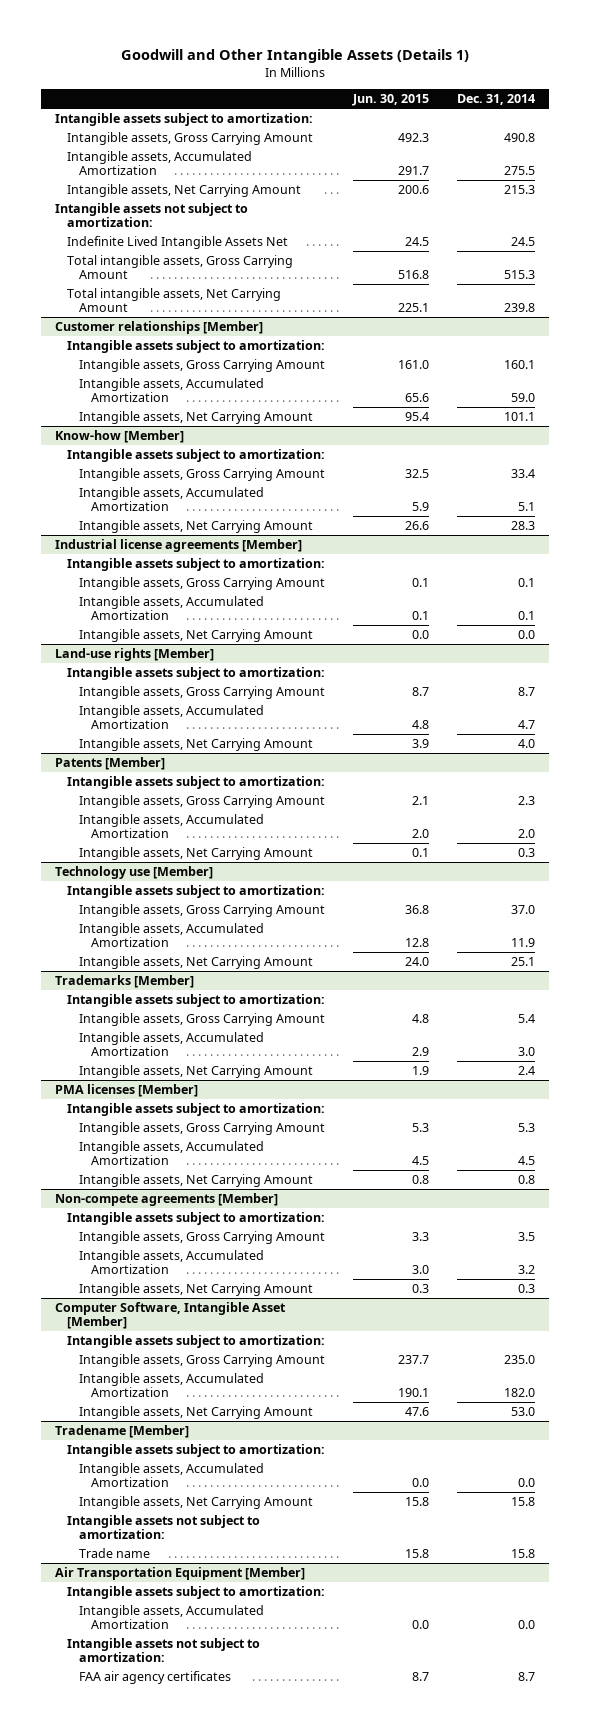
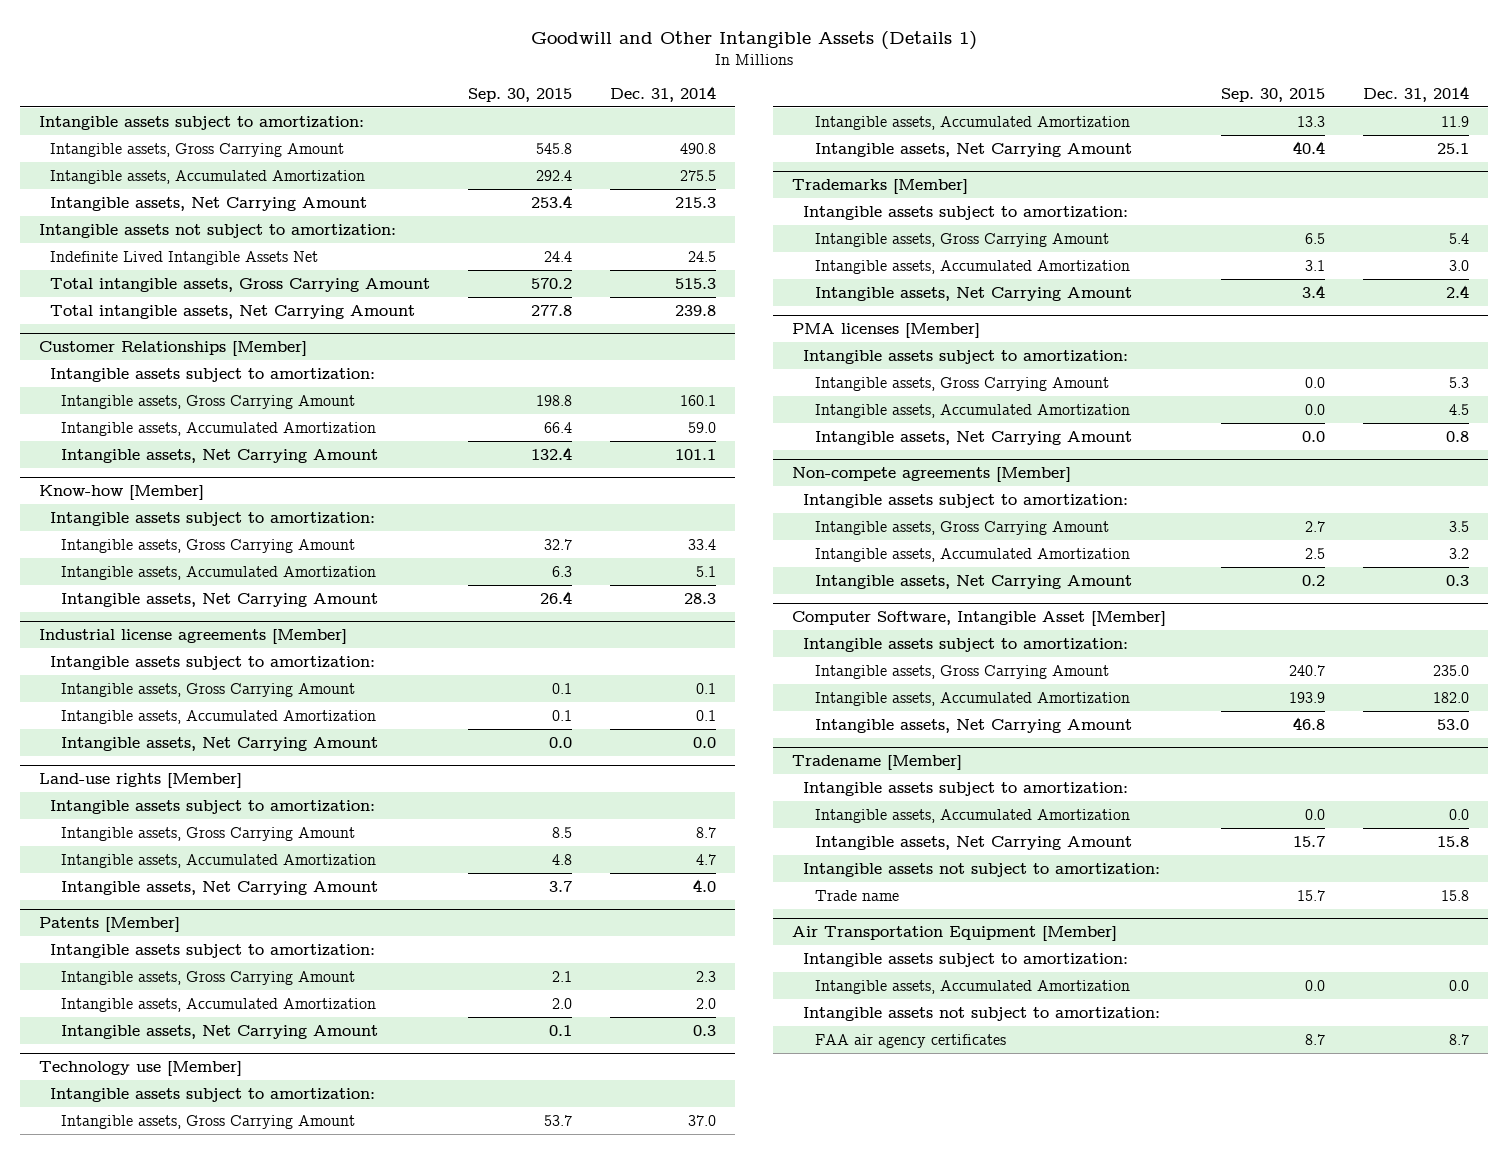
[351,94,429,107] Jun. 30, 2015 -> none
none -> [467,87,572,102] Sep. 30, 2015
[54,320,263,334] Customer relationships [Member] -> [38,341,307,357] Customer Relationships [Member]

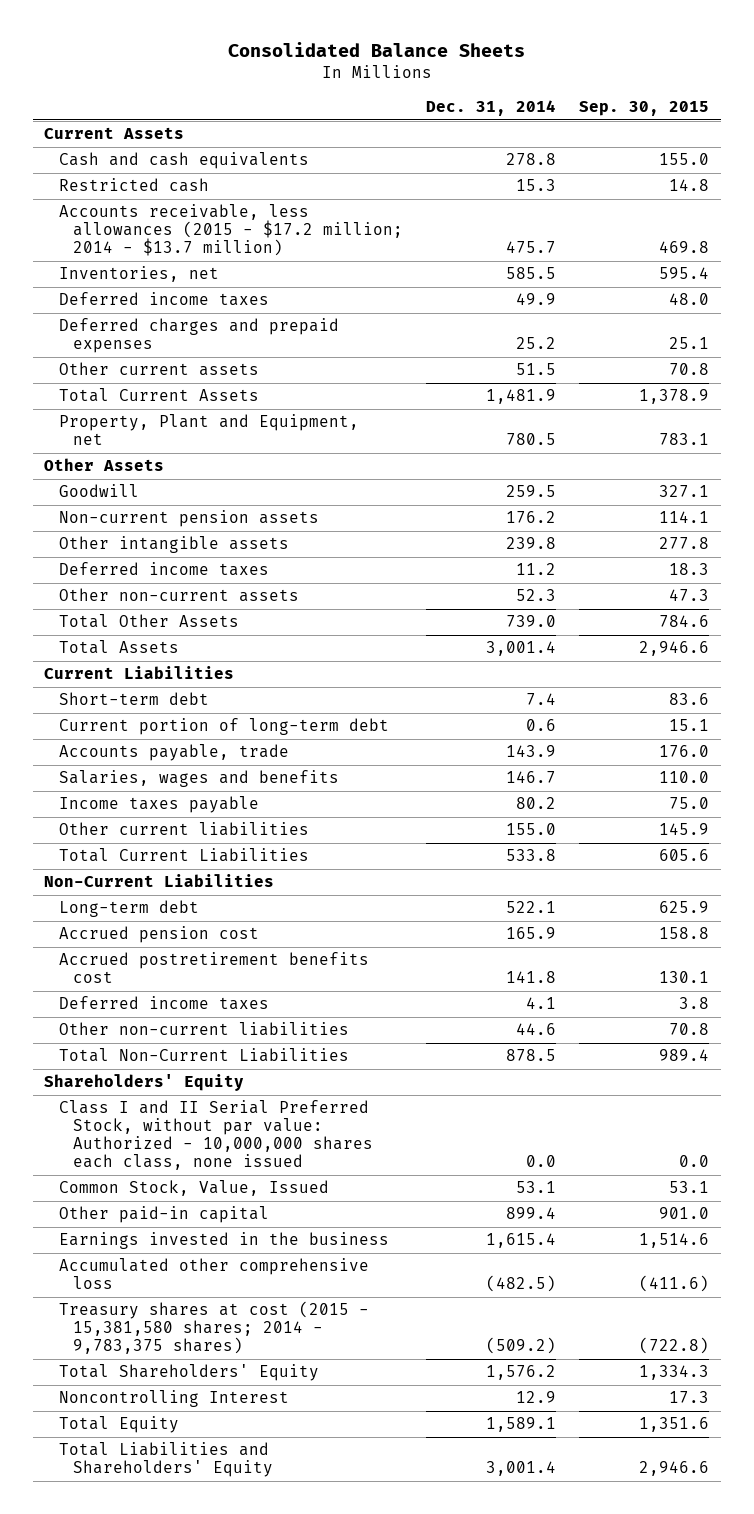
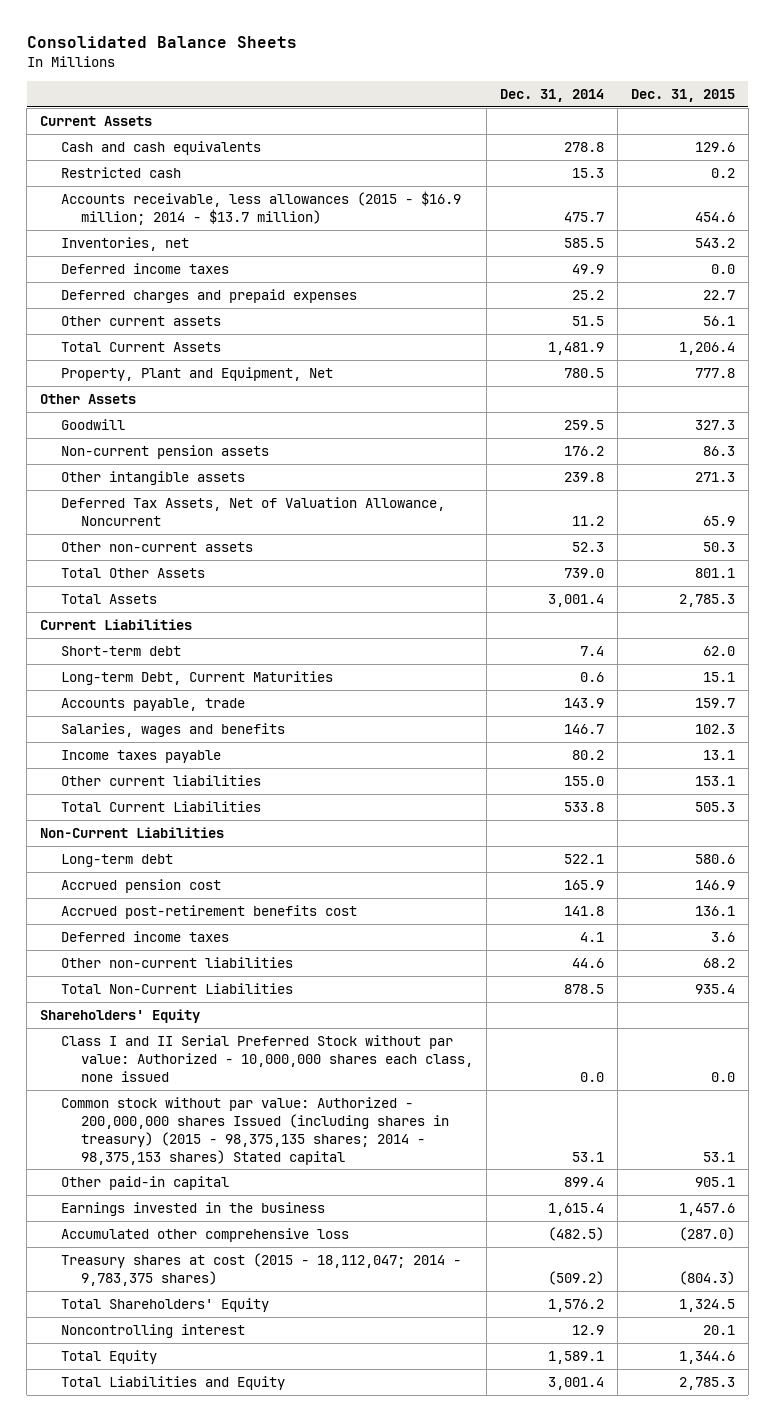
[579,101,710,117] Sep. 30, 2015 -> none
none -> [630,88,735,102] Dec. 31, 2015
[58,204,403,257] Accounts receivable, less allowances (2015 - $17.2 million; 2014 - $13.7 million) -> [60,191,461,225] Accounts receivable, less allowances (2015 - $16.9 million; 2014 - $13.7 million)
[58,414,359,446] Property, Plant and Equipment, net -> [60,367,333,382] Property, Plant and Equipment, Net
[58,562,269,577] Deferred income taxes -> [60,497,445,526] Deferred Tax Assets, Net of Valuation Allowance, Noncurrent
[58,718,389,736] Current portion of long-term debt -> [60,671,333,686] Long-term Debt, Current Maturities
[58,952,369,984] Accrued postretirement benefits cost -> [60,905,357,920] Accrued post-retirement benefits cost
[58,1100,373,1171] Class I and II Serial Preferred Stock, without par value: Authorized - 10,000,000 shares each class, none issued -> [60,1035,474,1082] Class I and II Serial Preferred Stock without par value: Authorized - 10,000,000 shares each class, none issued
[58,1180,329,1197] Common Stock, Value, Issued -> [60,1097,450,1165] Common stock without par value: Authorized - 200,000,000 shares Issued (including shares in treasury) (2015 - 98,375,135 shares; 2014 - 98,375,153 shares) Stated capital
[58,1301,369,1355] Treasury shares at cost (2015 - 15,381,580 shares; 2014 - 9,783,375 shares) -> [60,1253,461,1286] Treasury shares at cost (2015 - 18,112,047; 2014 - 9,783,375 shares)
[58,1390,289,1408] Noncontrolling Interest -> [60,1324,245,1339] Noncontrolling interest
[58,1442,273,1478] Total Liabilities and Shareholders' Equity -> [60,1376,285,1391] Total Liabilities and Equity

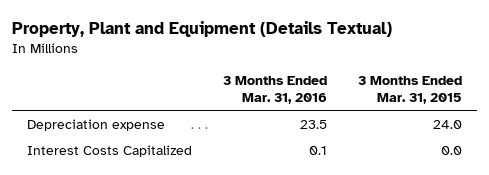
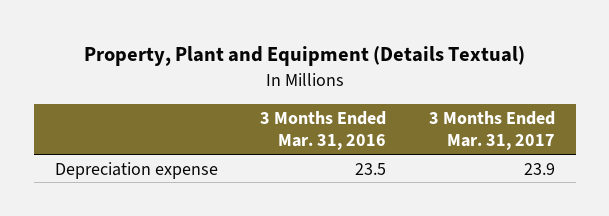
[357,75,462,104] 3 Months Ended Mar. 31, 2015 -> none
none -> [428,110,555,151] 3 Months Ended Mar. 31, 2017
[27,144,193,157] Interest Costs Capitalized -> none

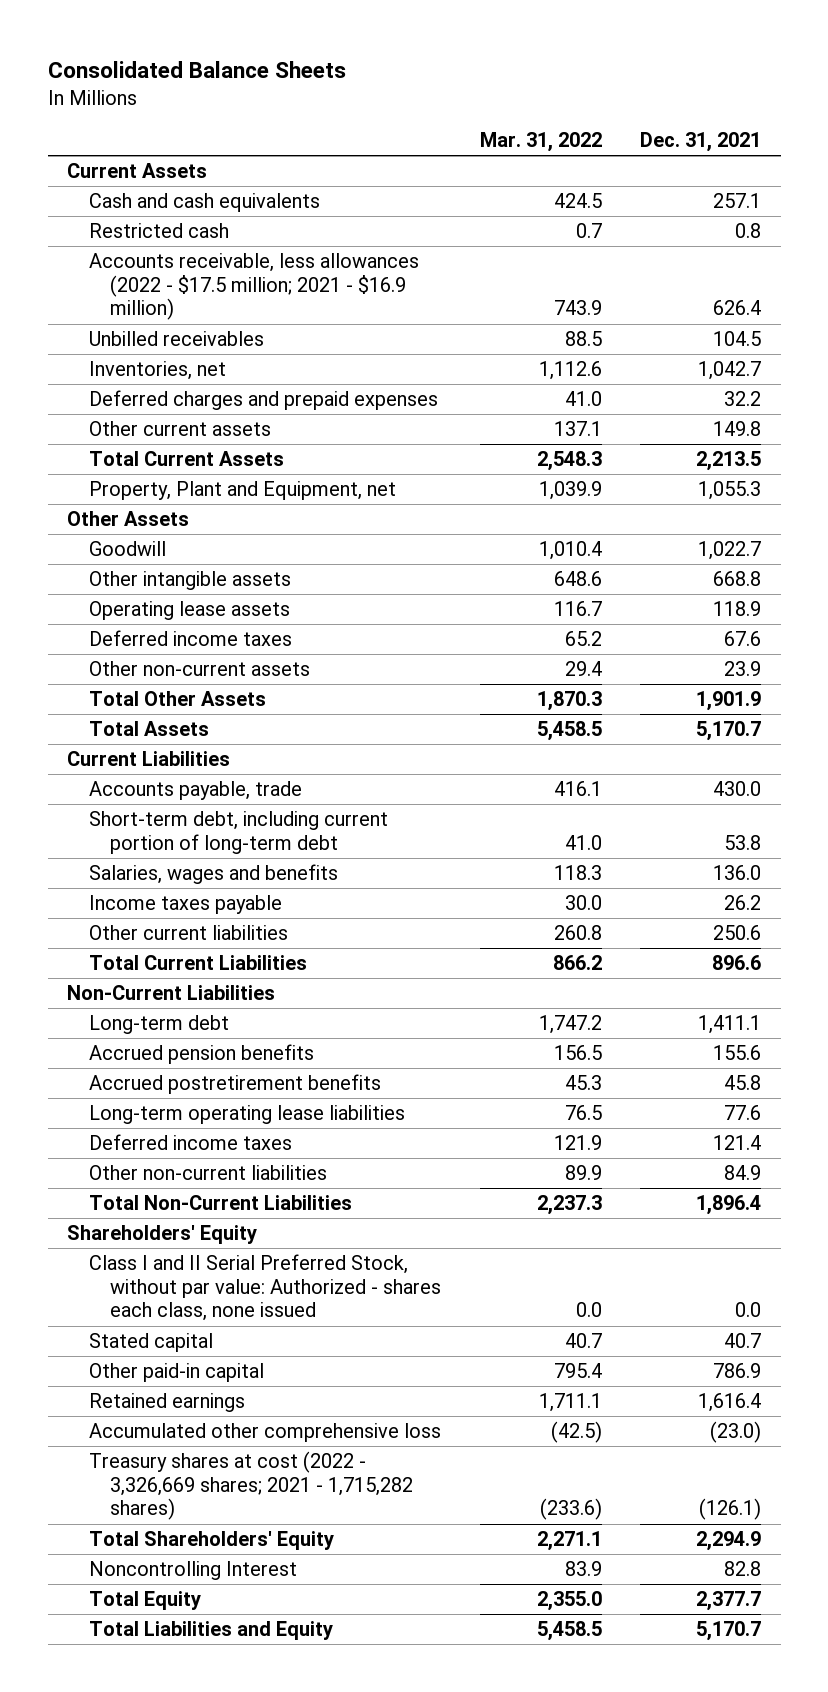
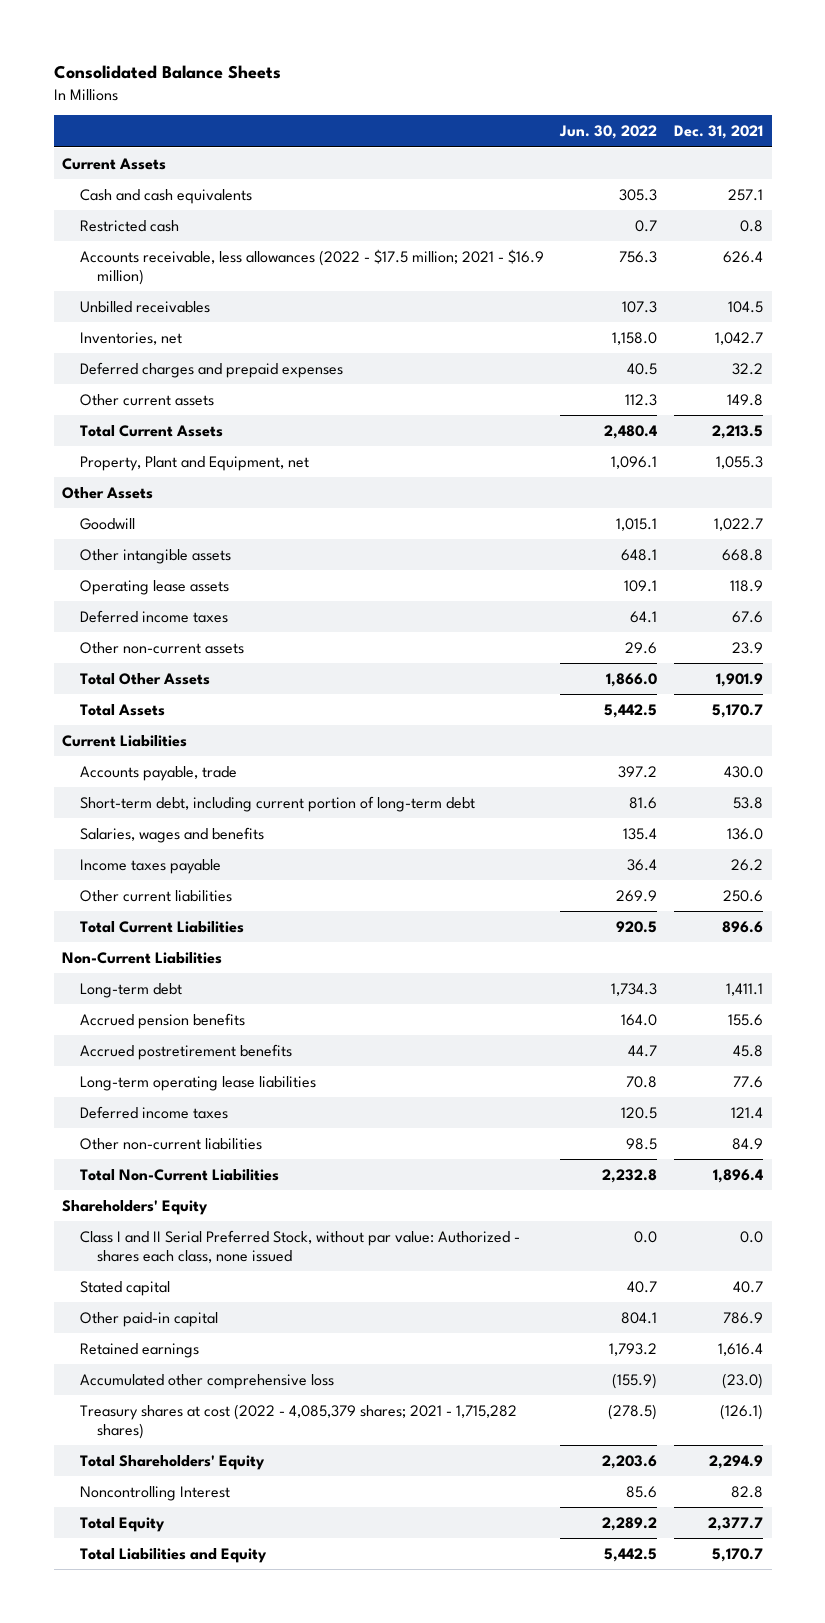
[479,131,602,152] Mar. 31, 2022 -> none
none -> [559,125,658,140] Jun. 30, 2022
[88,1451,414,1521] Treasury shares at cost (2022 - 3,326,669 shares; 2021 - 1,715,282 shares) -> [79,1403,517,1439] Treasury shares at cost (2022 - 4,085,379 shares; 2021 - 1,715,282 shares)

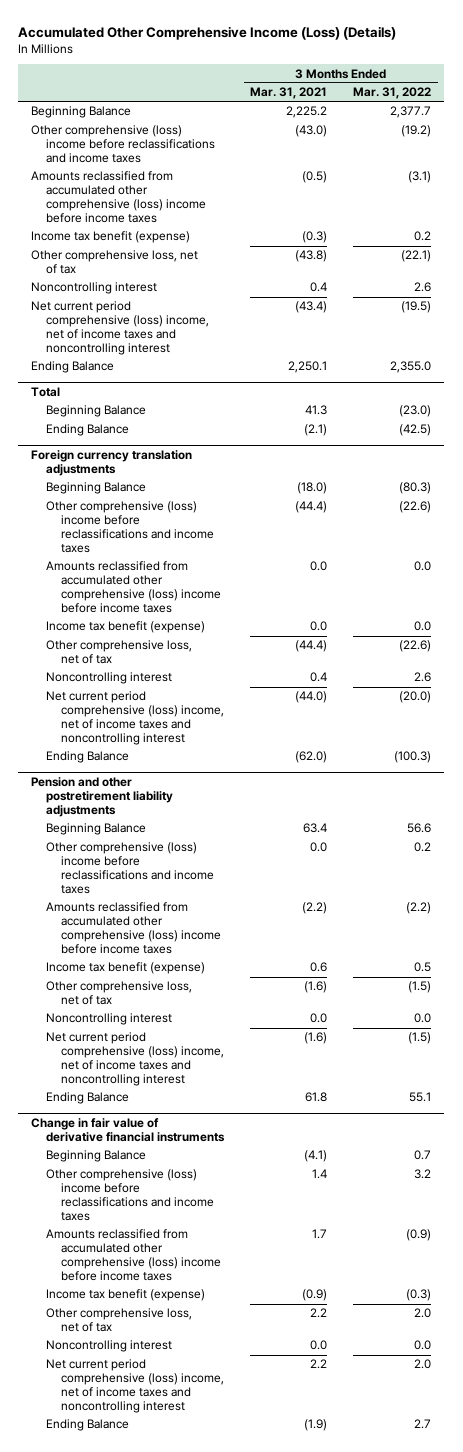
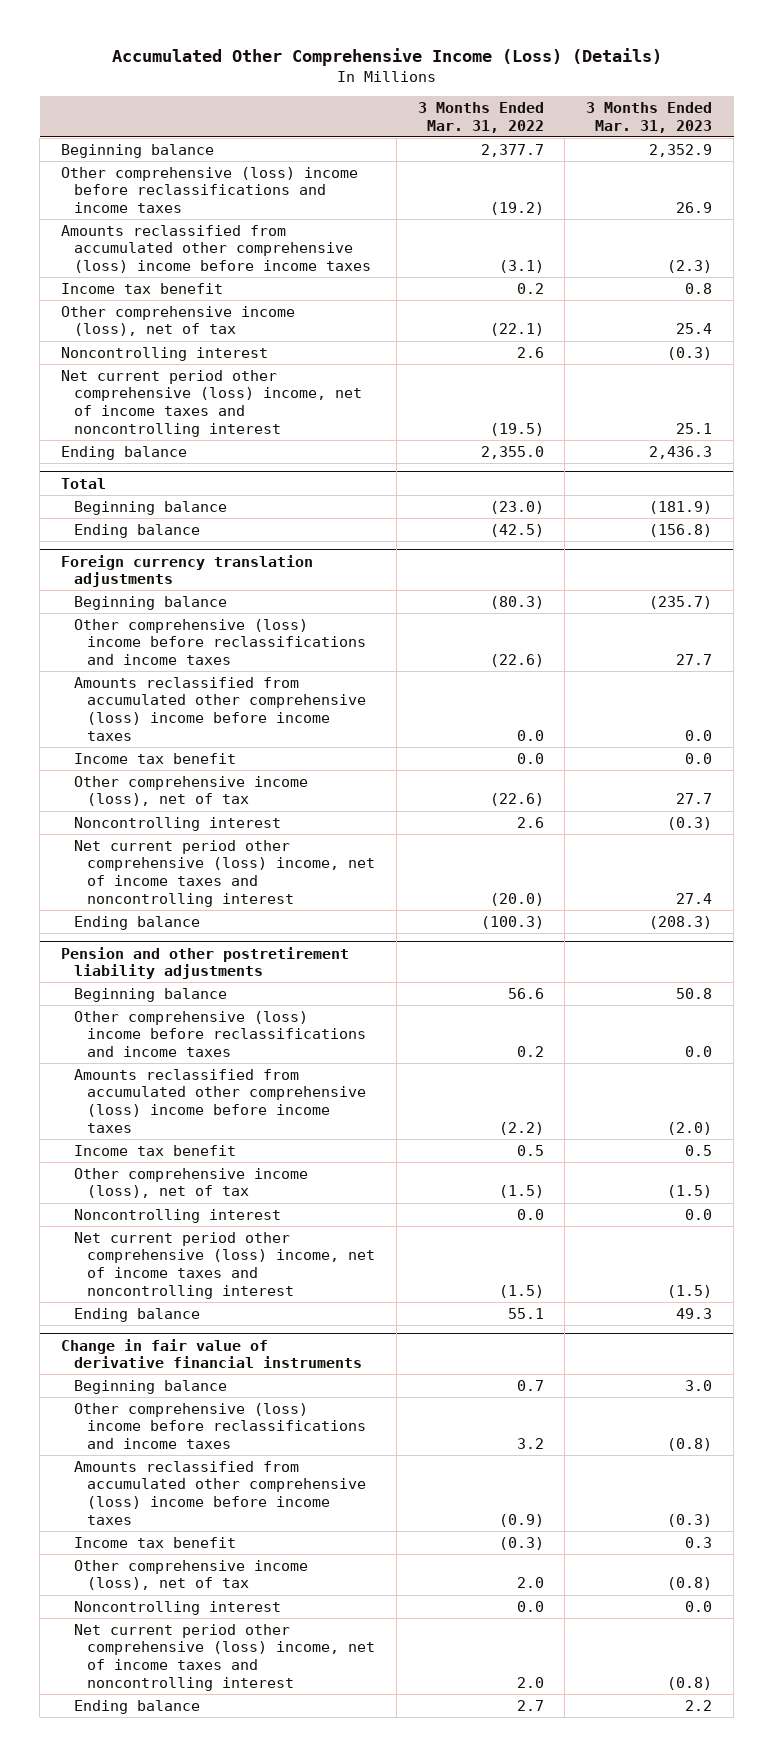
[250,87,328,100] Mar. 31, 2021 -> none
none -> [586,101,713,133] 3 Months Ended Mar. 31, 2023
[31,106,132,119] Beginning Balance -> [61,143,215,158] Beginning balance
[31,231,191,244] Income tax benefit (expense) -> [61,282,224,294] Income tax benefit
[31,250,199,275] Other comprehensive loss, net of tax -> [61,305,296,337] Other comprehensive income (loss), net of tax
[31,301,210,355] Net current period comprehensive (loss) income, net of income taxes and noncontrolling interest -> [61,369,363,437] Net current period other comprehensive (loss) income, net of income taxes and noncontrolling interest
[31,361,115,374] Ending Balance -> [61,445,188,460] Ending balance
[46,405,147,418] Beginning Balance -> [74,500,228,515] Beginning balance
[46,424,130,437] Ending Balance -> [74,523,201,538] Ending balance
[46,482,147,495] Beginning Balance -> [74,595,228,610] Beginning balance
[46,621,206,634] Income tax benefit (expense) -> [74,752,237,764] Income tax benefit
[46,640,193,665] Other comprehensive loss, net of tax -> [74,775,309,807] Other comprehensive income (loss), net of tax
[46,691,224,745] Net current period comprehensive (loss) income, net of income taxes and noncontrolling interest -> [74,839,375,907] Net current period other comprehensive (loss) income, net of income taxes and noncontrolling interest
[46,751,130,764] Ending Balance -> [74,915,201,930] Ending balance
[46,823,147,836] Beginning Balance -> [74,987,228,1002] Beginning balance
[46,962,206,975] Income tax benefit (expense) -> [74,1144,237,1156] Income tax benefit
[46,981,193,1006] Other comprehensive loss, net of tax -> [74,1167,309,1199] Other comprehensive income (loss), net of tax
[46,1032,224,1086] Net current period comprehensive (loss) income, net of income taxes and noncontrolling interest -> [74,1231,375,1299] Net current period other comprehensive (loss) income, net of income taxes and noncontrolling interest
[46,1092,130,1105] Ending Balance -> [74,1307,201,1322] Ending balance
[46,1150,147,1163] Beginning Balance -> [74,1379,228,1394] Beginning balance
[46,1289,206,1302] Income tax benefit (expense) -> [74,1536,237,1548] Income tax benefit
[46,1308,193,1333] Other comprehensive loss, net of tax -> [74,1559,309,1591] Other comprehensive income (loss), net of tax
[46,1359,224,1413] Net current period comprehensive (loss) income, net of income taxes and noncontrolling interest -> [74,1623,375,1691] Net current period other comprehensive (loss) income, net of income taxes and noncontrolling interest
[46,1419,130,1432] Ending Balance -> [74,1699,201,1714] Ending balance

